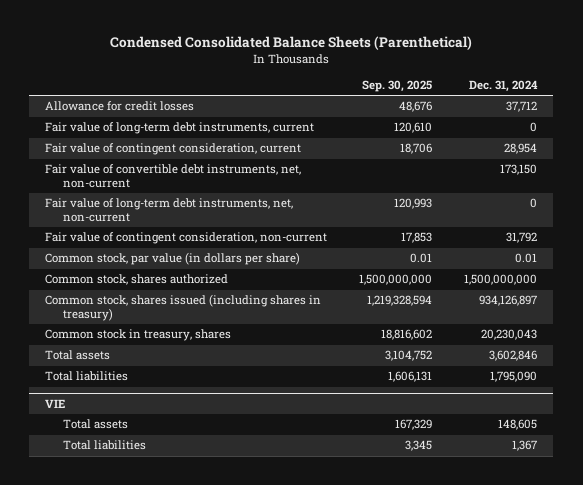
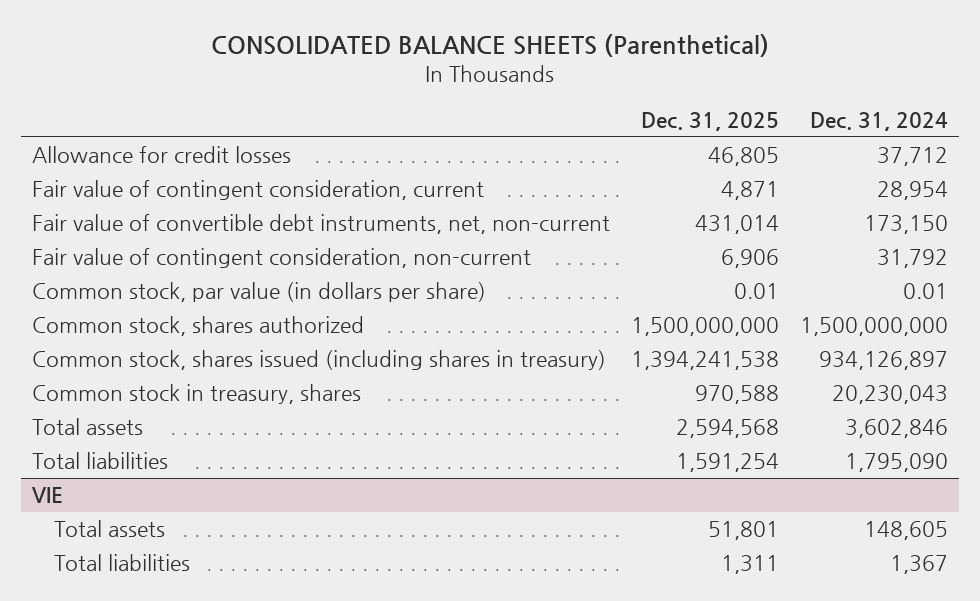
[110,36,473,51] Condensed Consolidated Balance Sheets (Parenthetical) -> [210,34,769,58] CONSOLIDATED BALANCE SHEETS (Parenthetical)
[362,79,433,92] Sep. 30, 2025 -> none
none -> [640,111,779,131] Dec. 31, 2025
[45,122,315,135] Fair value of long-term debt instruments, current -> none
[45,198,294,223] Fair value of long-term debt instruments, net, non-current -> none

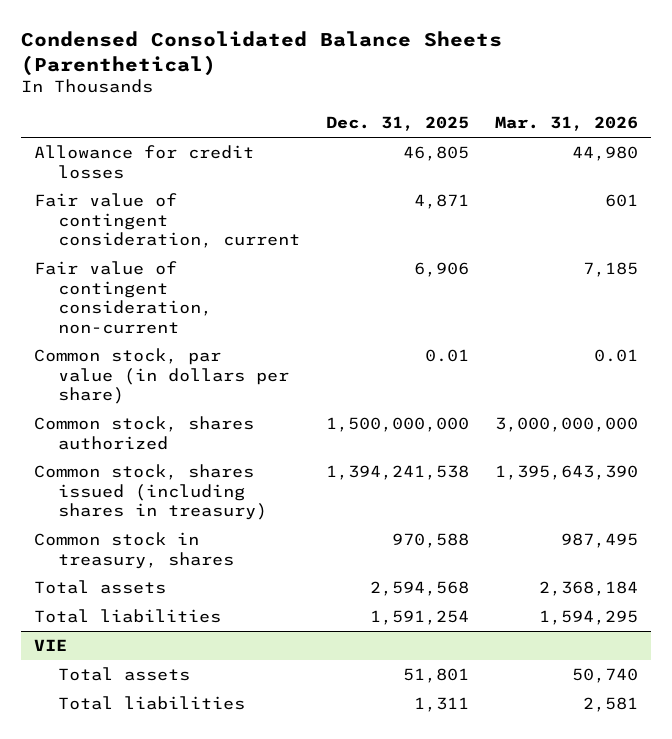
[210,34,769,58] CONSOLIDATED BALANCE SHEETS (Parenthetical) -> [20,30,502,76] Condensed Consolidated Balance Sheets (Parenthetical)
[810,111,949,131] Dec. 31, 2024 -> none
none -> [494,116,638,132] Mar. 31, 2026
[31,214,610,235] Fair value of convertible debt instruments, net, non-current -> none

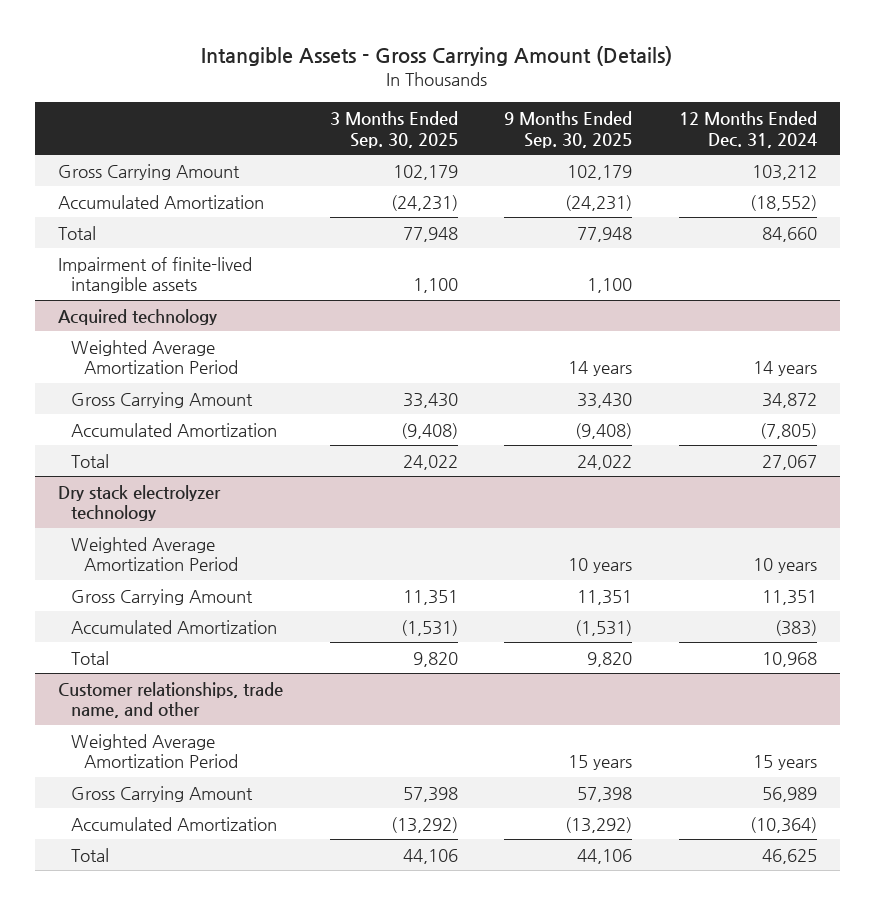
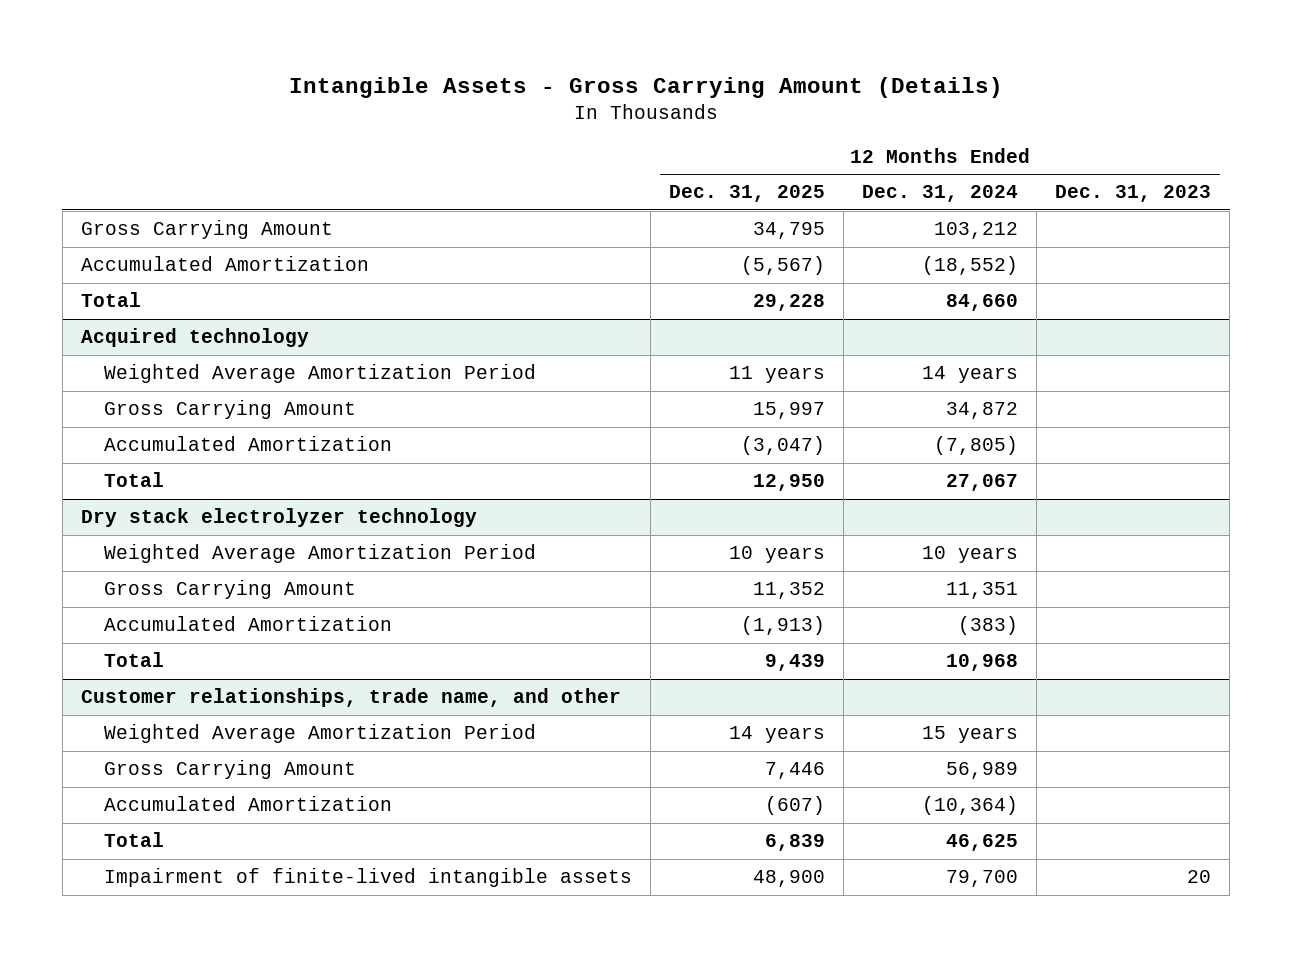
[329,110,458,148] 3 Months Ended Sep. 30, 2025 -> none
[504,110,633,148] 9 Months Ended Sep. 30, 2025 -> none
none -> [669,185,826,203] Dec. 31, 2025
none -> [1055,185,1212,203] Dec. 31, 2023
[58,256,253,294] Impairment of finite-lived intangible assets -> none
none -> [104,868,633,888] Impairment of finite-lived intangible assets

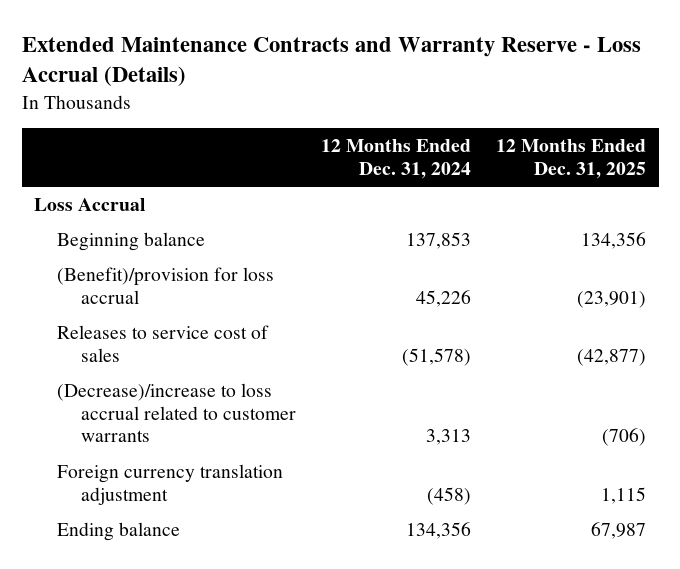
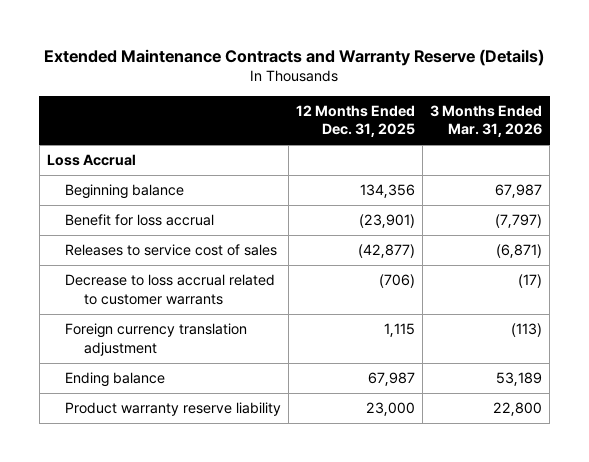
[21,36,641,87] Extended Maintenance Contracts and Warranty Reserve - Loss Accrual (Details) -> [44,48,545,66] Extended Maintenance Contracts and Warranty Reserve (Details)
[320,139,471,180] 12 Months Ended Dec. 31, 2024 -> none
none -> [430,104,543,138] 3 Months Ended Mar. 31, 2026
[57,267,275,304] (Benefit)/provision for loss accrual -> [65,214,215,227] Benefit for loss accrual
[57,383,296,443] (Decrease)/increase to loss accrual related to customer warrants -> [65,274,276,305] Decrease to loss accrual related to customer warrants
none -> [65,402,282,417] Product warranty reserve liability

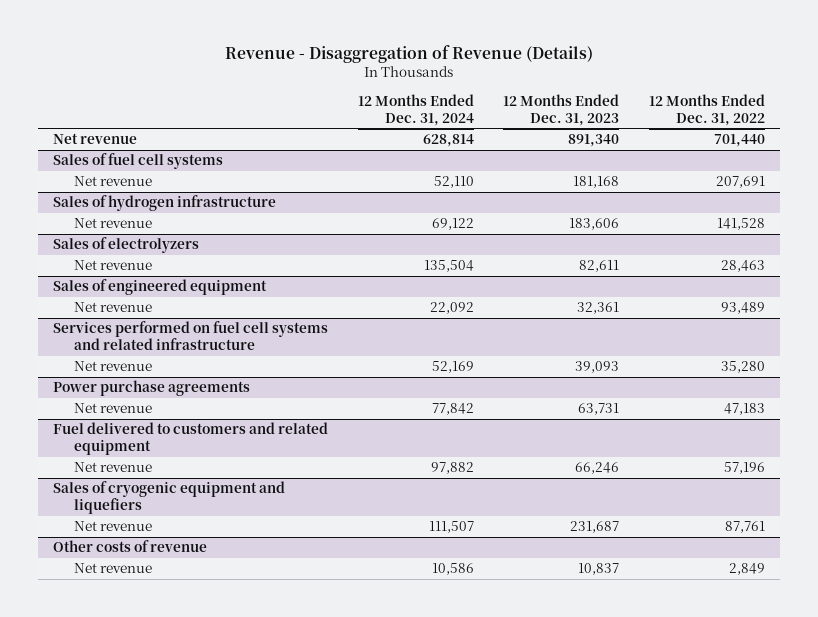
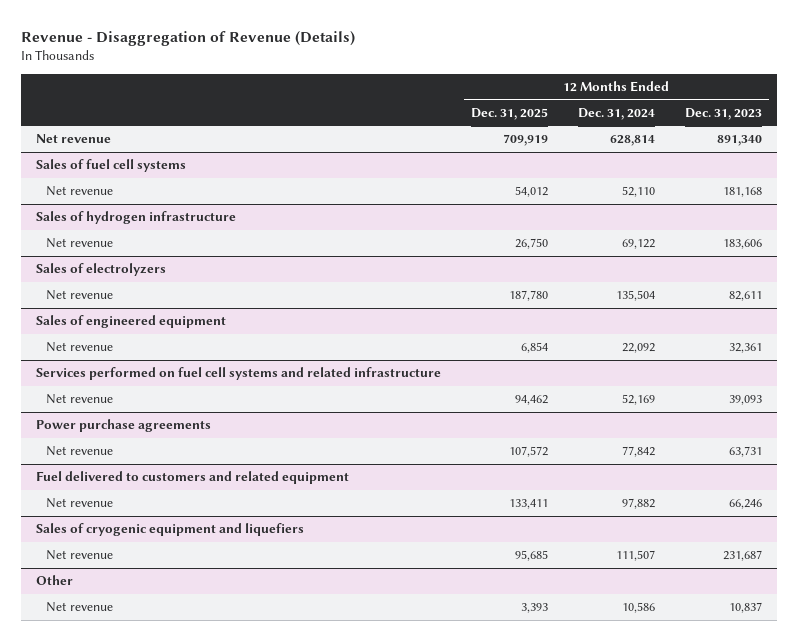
[649,94,766,126] 12 Months Ended Dec. 31, 2022 -> none
none -> [471,107,549,120] Dec. 31, 2025
[52,540,207,553] Other costs of revenue -> [36,575,74,586] Other

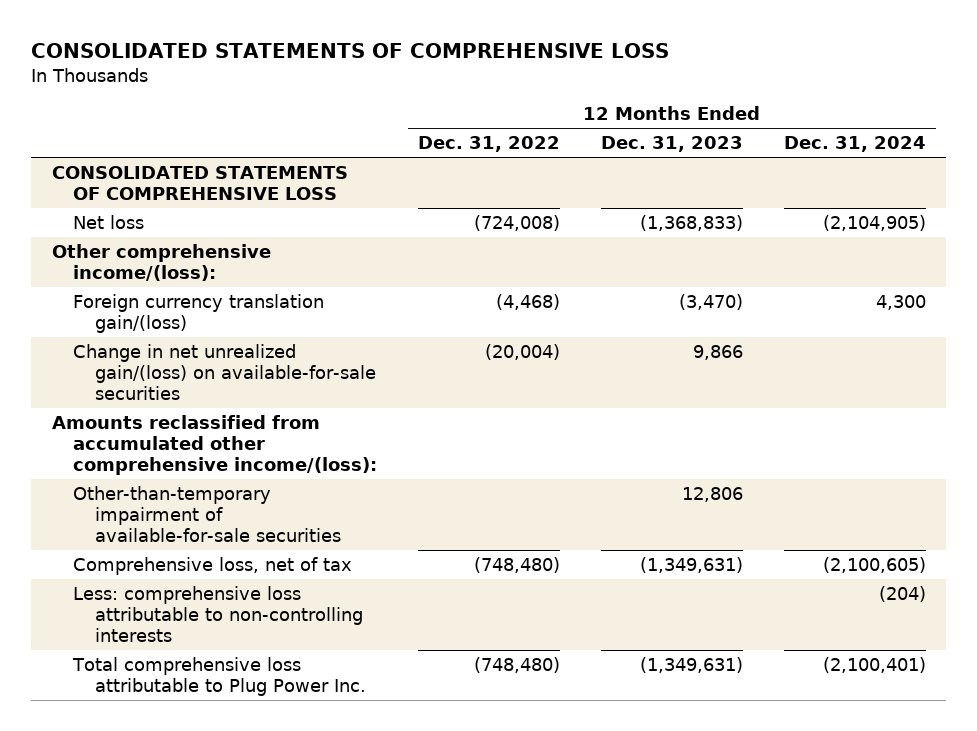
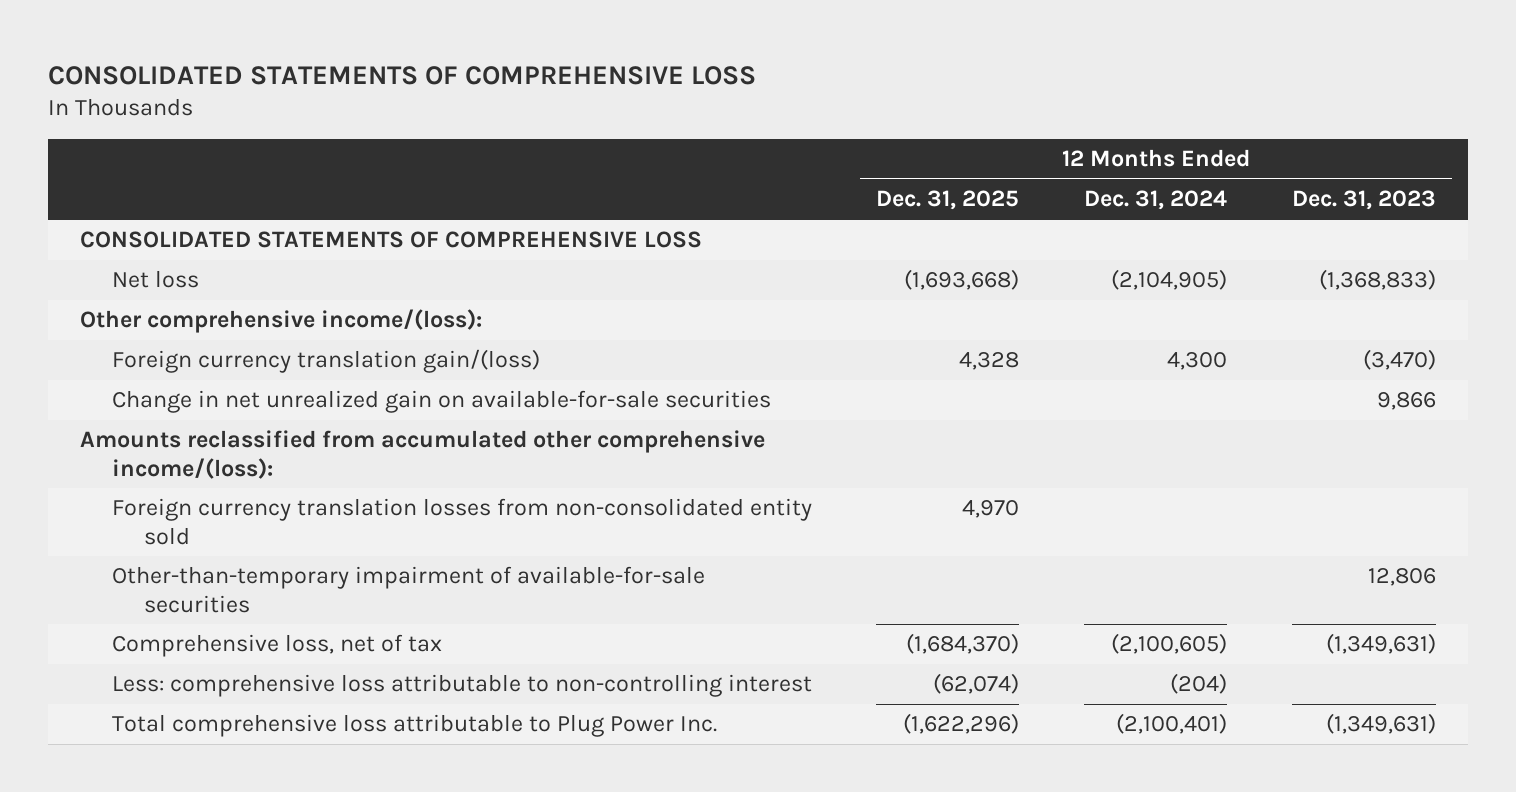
[418,136,561,153] Dec. 31, 2022 -> none
none -> [876,190,1020,211] Dec. 31, 2025
[73,343,377,400] Change in net unrealized gain/(loss) on available-for-sale securities -> [111,390,771,414] Change in net unrealized gain on available-for-sale securities
none -> [111,498,812,545] Foreign currency translation losses from non-consolidated entity sold
[73,585,364,642] Less: comprehensive loss attributable to non-controlling interests -> [111,674,812,698] Less: comprehensive loss attributable to non-controlling interest

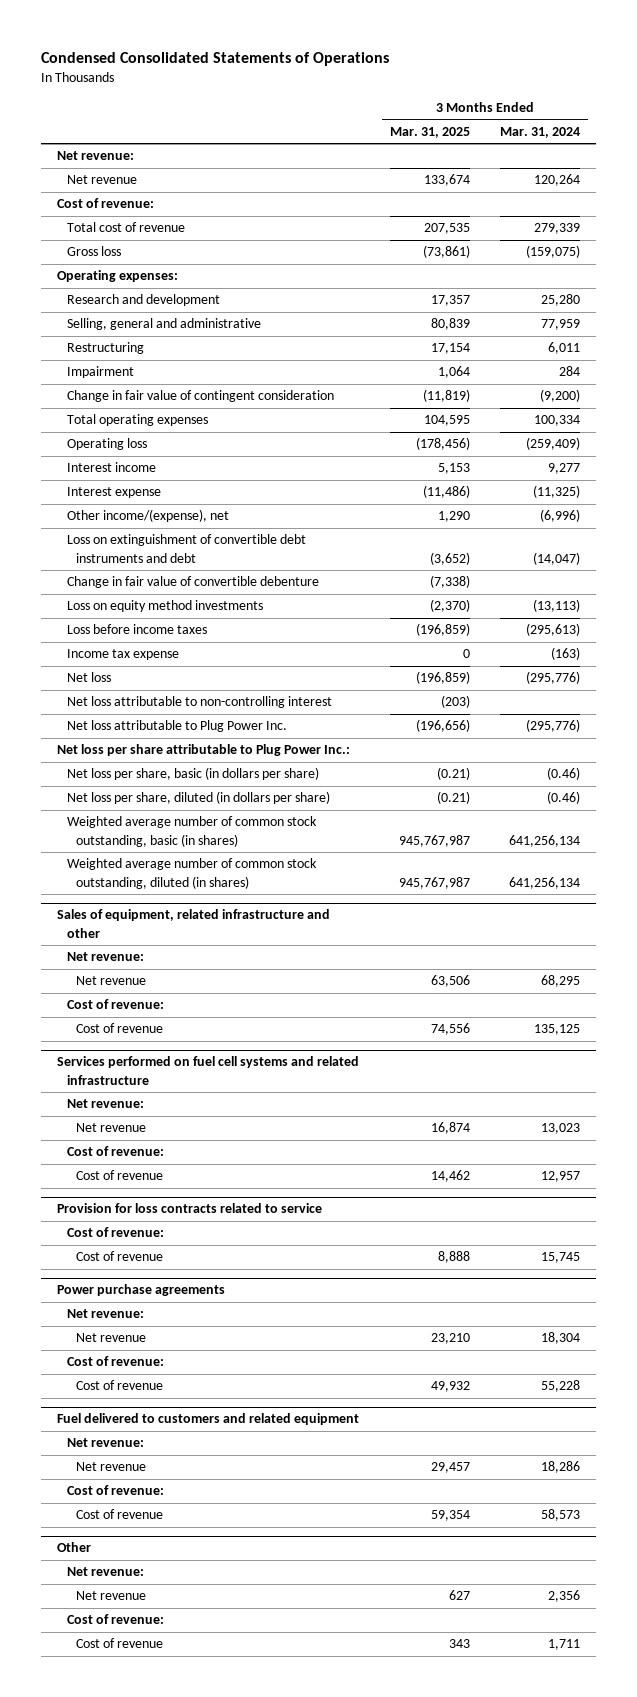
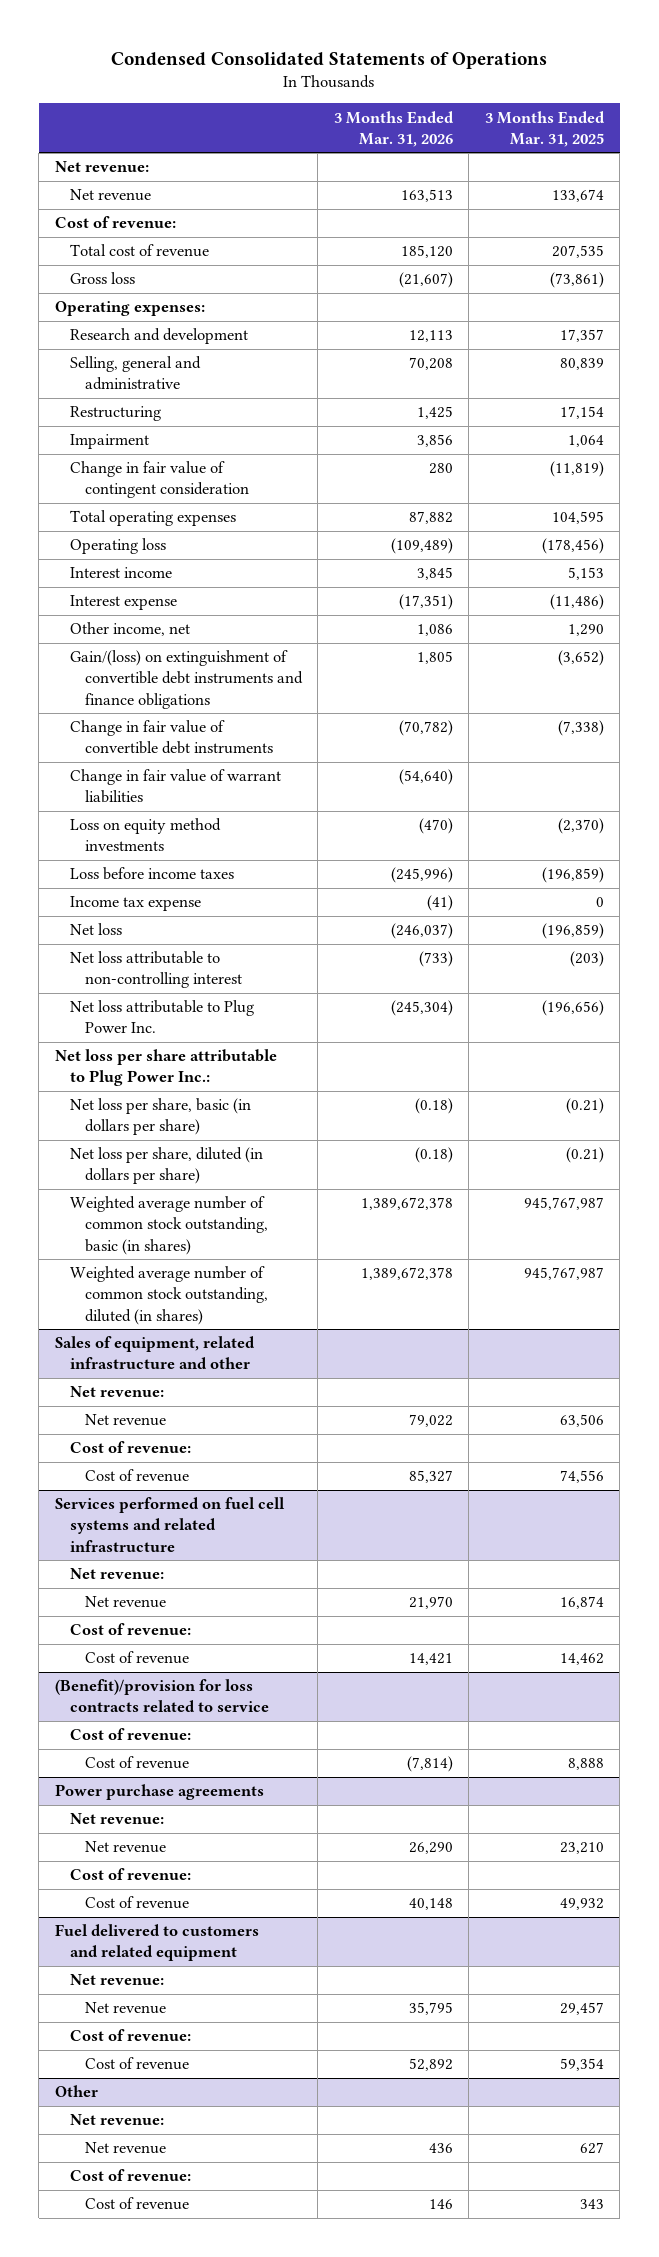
[500,127,581,139] Mar. 31, 2024 -> none
none -> [333,110,454,147] 3 Months Ended Mar. 31, 2026
[66,509,229,523] Other income/(expense), net -> [69,622,190,637] Other income, net
[66,534,306,563] Loss on extinguishment of convertible debt instruments and debt -> [69,650,303,709] Gain/(loss) on extinguishment of convertible debt instruments and finance obligations
[66,576,319,589] Change in fair value of convertible debenture -> [69,720,273,755] Change in fair value of convertible debt instruments
none -> [69,769,281,804] Change in fair value of warrant liabilities
[56,1203,322,1214] Provision for loss contracts related to service -> [54,1679,269,1713] (Benefit)/provision for loss contracts related to service

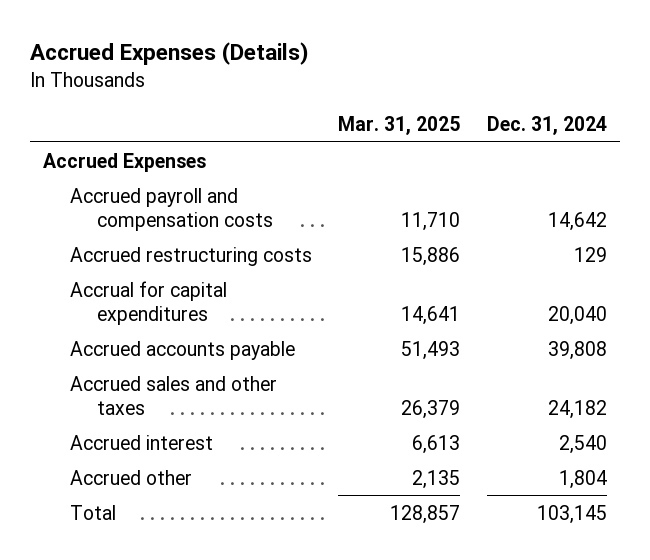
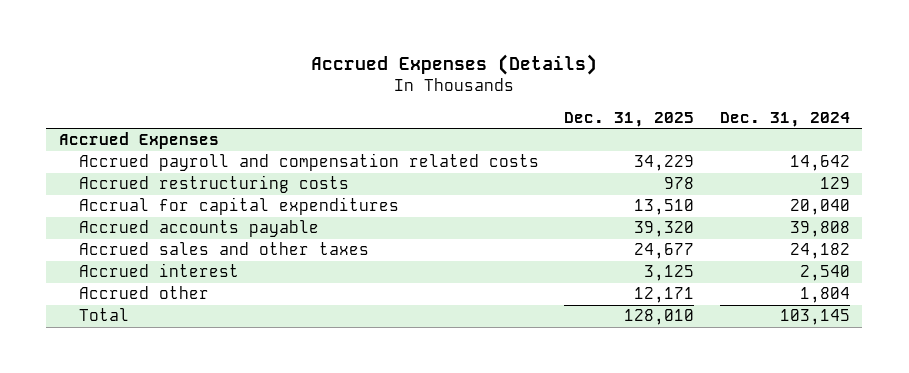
[338,116,461,136] Mar. 31, 2025 -> none
none -> [564,111,695,127] Dec. 31, 2025
[69,187,273,231] Accrued payroll and compensation costs -> [78,153,539,172] Accrued payroll and compensation related costs

